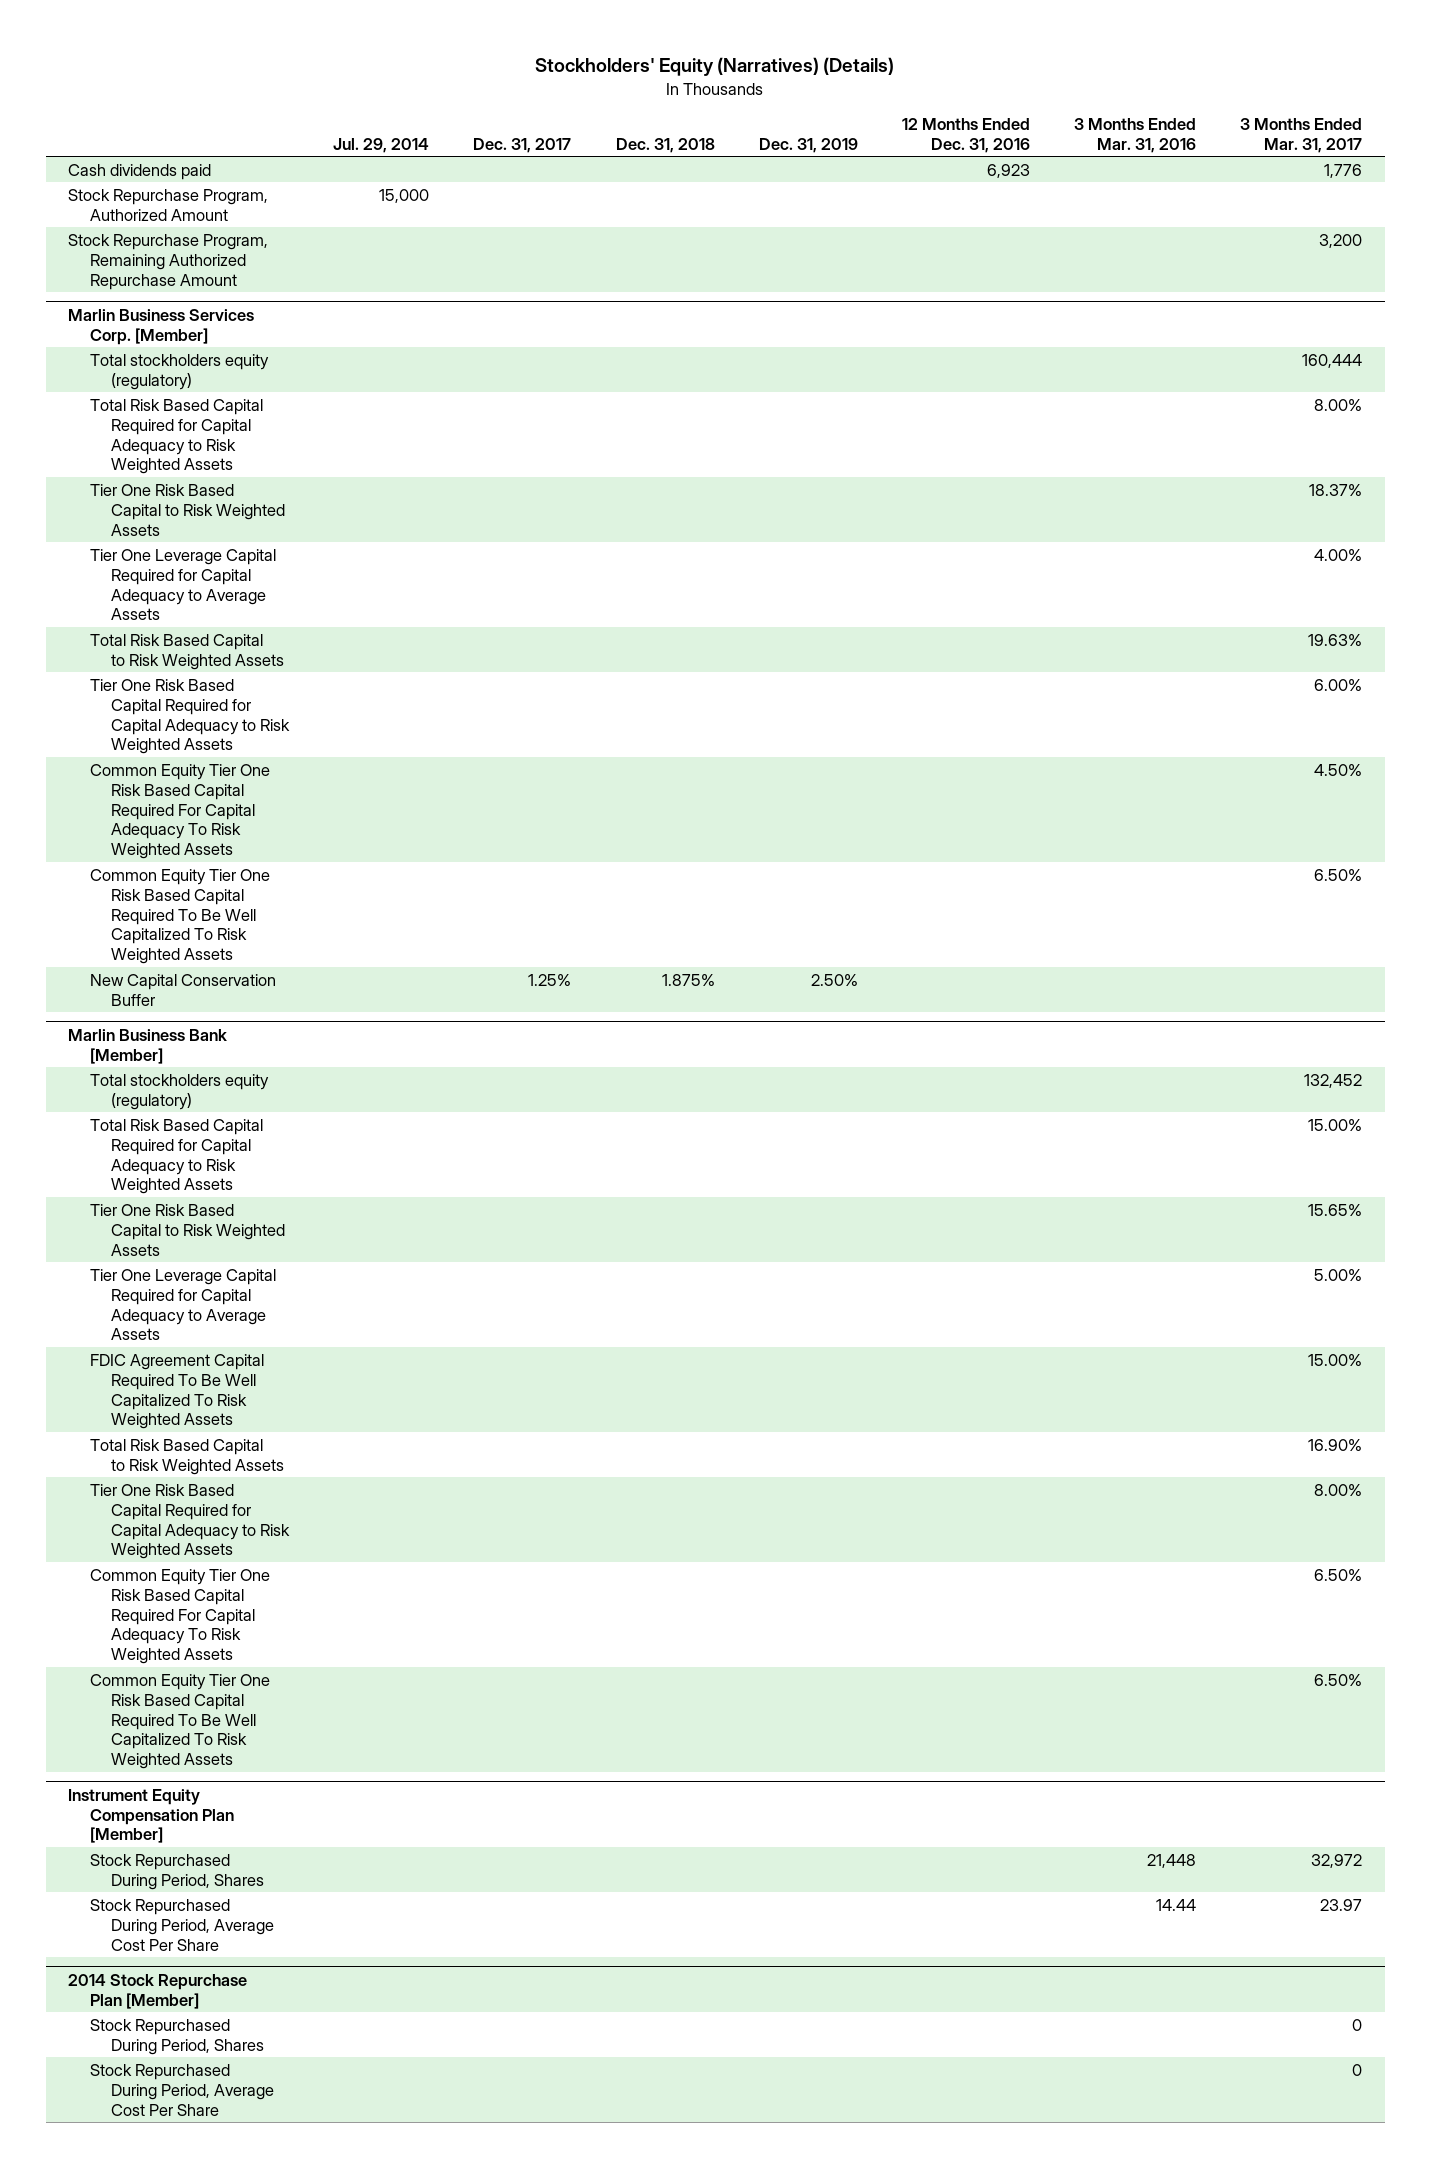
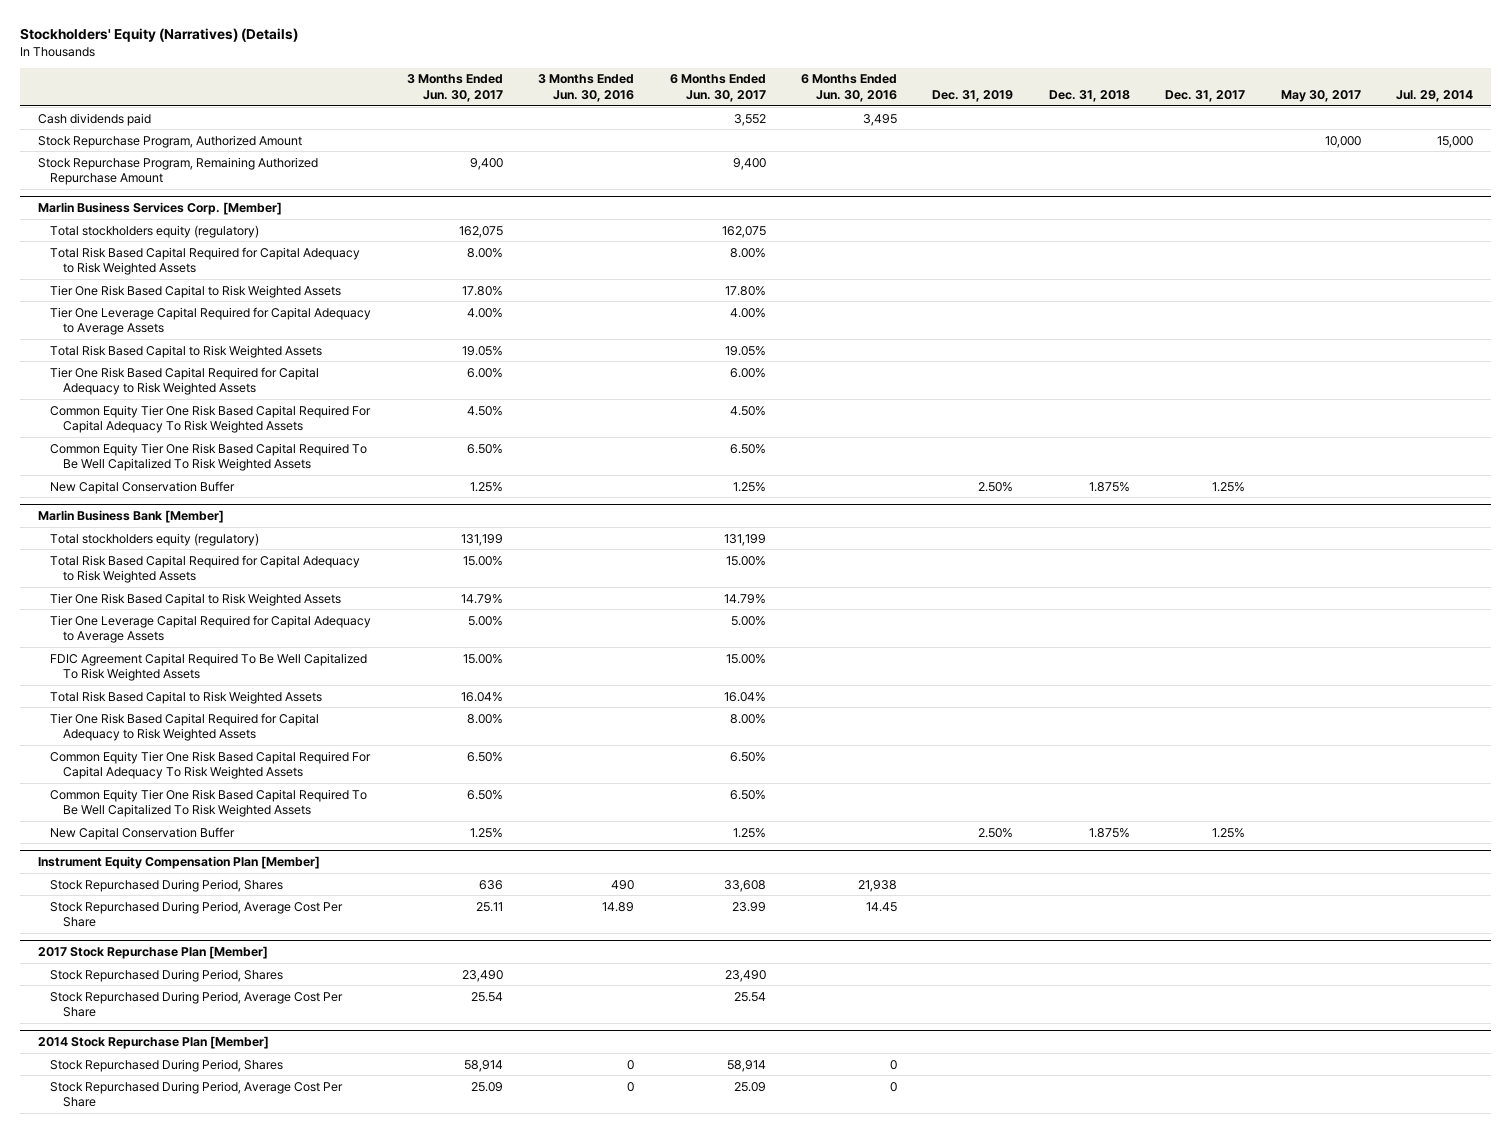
[902,117,1031,153] 12 Months Ended Dec. 31, 2016 -> none
[1074,117,1197,153] 3 Months Ended Mar. 31, 2016 -> none
[1240,117,1363,153] 3 Months Ended Mar. 31, 2017 -> none
none -> [406,74,503,102] 3 Months Ended Jun. 30, 2017
none -> [538,74,635,102] 3 Months Ended Jun. 30, 2016
none -> [669,74,766,102] 6 Months Ended Jun. 30, 2017
none -> [801,74,898,102] 6 Months Ended Jun. 30, 2016
none -> [1280,89,1361,102] May 30, 2017
none -> [50,826,236,840] New Capital Conservation Buffer
none -> [37,946,268,960] 2017 Stock Repurchase Plan [Member]
none -> [50,968,284,982] Stock Repurchased During Period, Shares
none -> [50,990,344,1018] Stock Repurchased During Period, Average Cost Per Share

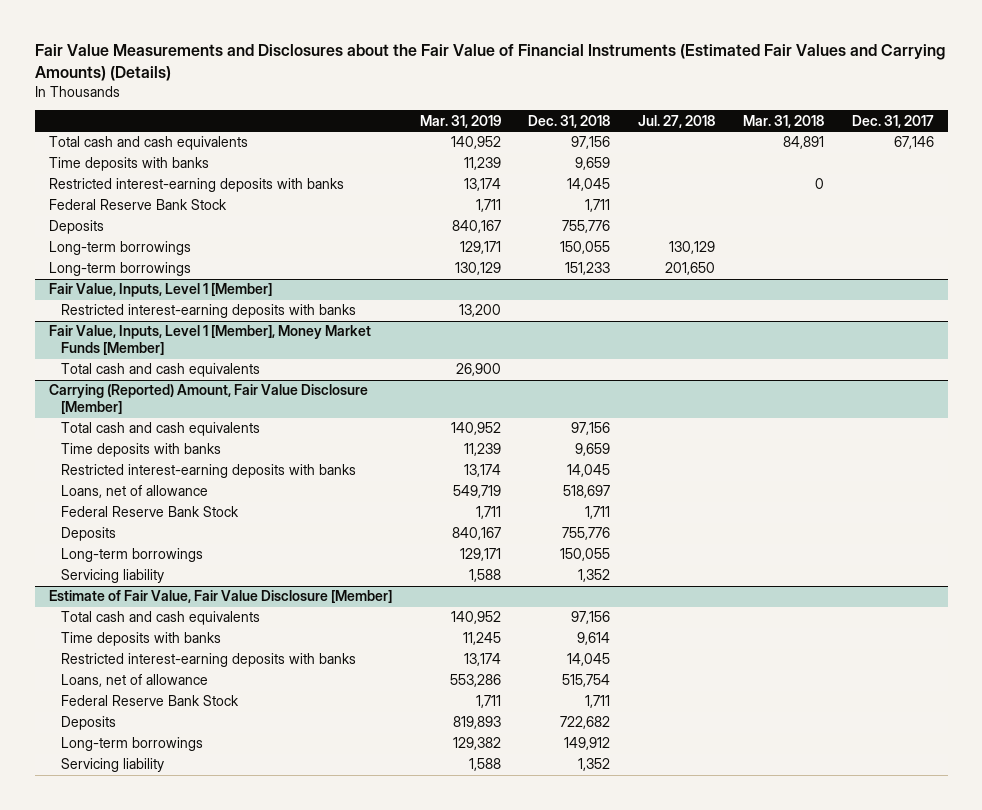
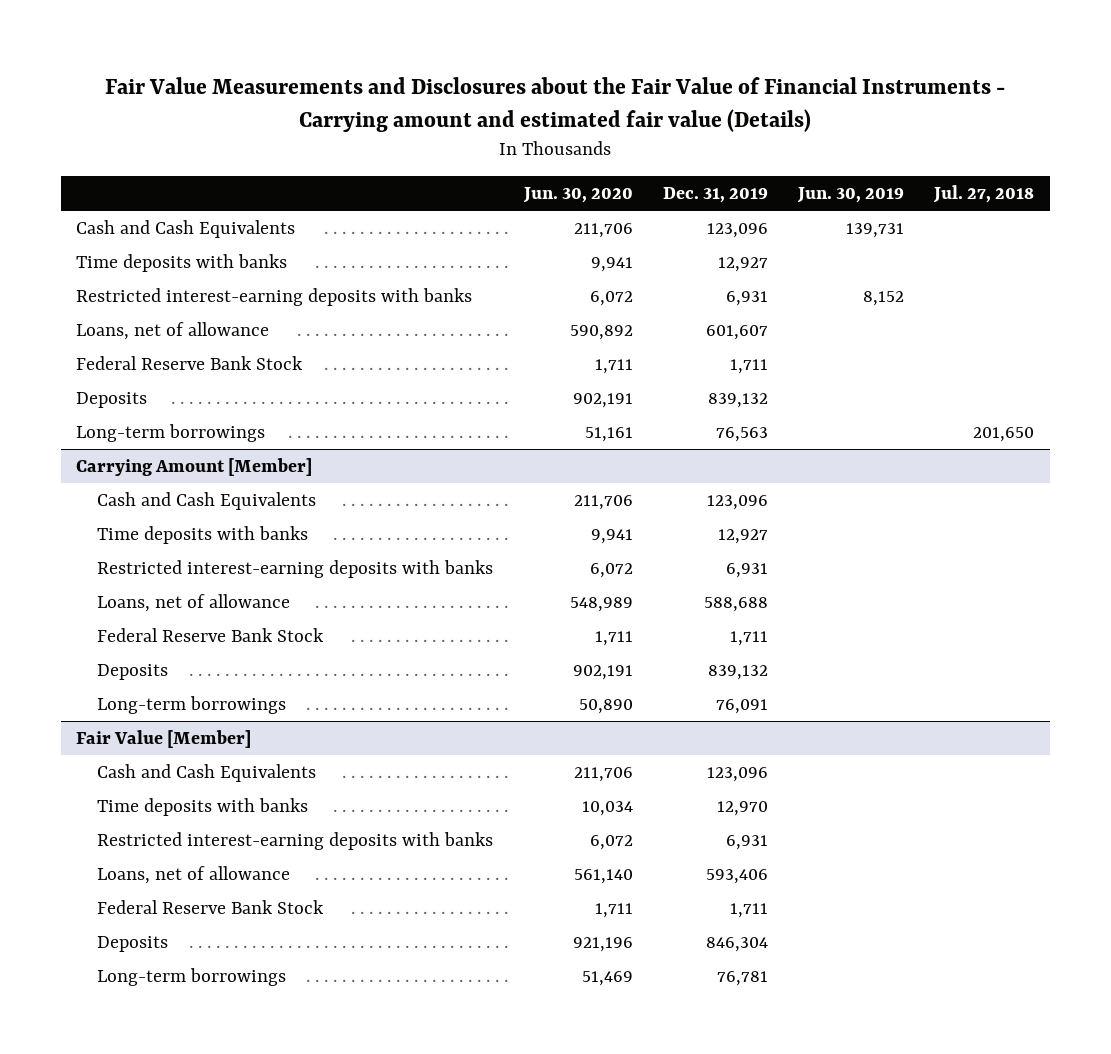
[34,44,945,81] Fair Value Measurements and Disclosures about the Fair Value of Financial Instruments (Estimated Fair Values and Carrying Amounts) (Details) -> [105,76,1006,132] Fair Value Measurements and Disclosures about the Fair Value of Financial Instruments - Carrying amount and estimated fair value (Details)
[419,114,501,128] Mar. 31, 2019 -> none
[528,114,611,128] Dec. 31, 2018 -> none
[742,114,824,128] Mar. 31, 2018 -> none
[851,114,934,128] Dec. 31, 2017 -> none
none -> [522,187,633,204] Jun. 30, 2020
none -> [662,187,768,204] Dec. 31, 2019
none -> [797,187,905,204] Jun. 30, 2019
[48,136,248,151] Total cash and cash equivalents -> [76,219,296,238] Cash and Cash Equivalents
none -> [76,321,270,340] Loans, net of allowance
[48,241,191,256] Long-term borrowings -> none
[48,283,272,298] Fair Value, Inputs, Level 1 [Member] -> none
[60,304,356,319] Restricted interest-earning deposits with banks -> none
[48,325,371,356] Fair Value, Inputs, Level 1 [Member], Money Market Funds [Member] -> none
[60,363,260,378] Total cash and cash equivalents -> none
[48,384,368,415] Carrying (Reported) Amount, Fair Value Disclosure [Member] -> [76,457,313,476] Carrying Amount [Member]
[60,422,260,437] Total cash and cash equivalents -> [97,491,317,510] Cash and Cash Equivalents
[60,569,164,584] Servicing liability -> none
[48,590,392,604] Estimate of Fair Value, Fair Value Disclosure [Member] -> [76,729,252,748] Fair Value [Member]
[60,611,260,626] Total cash and cash equivalents -> [97,763,317,782] Cash and Cash Equivalents
[60,758,164,773] Servicing liability -> none

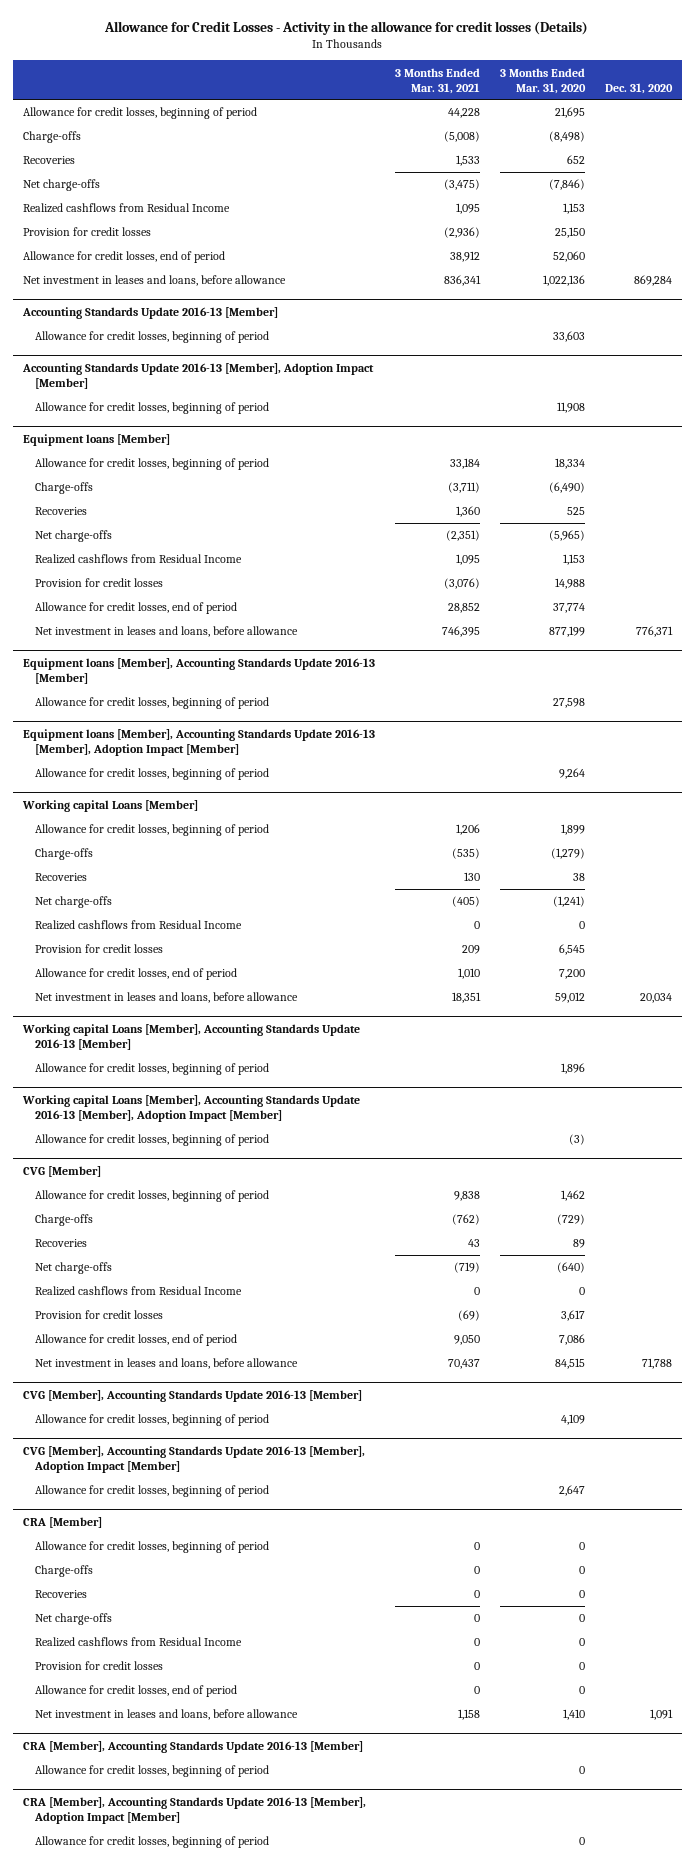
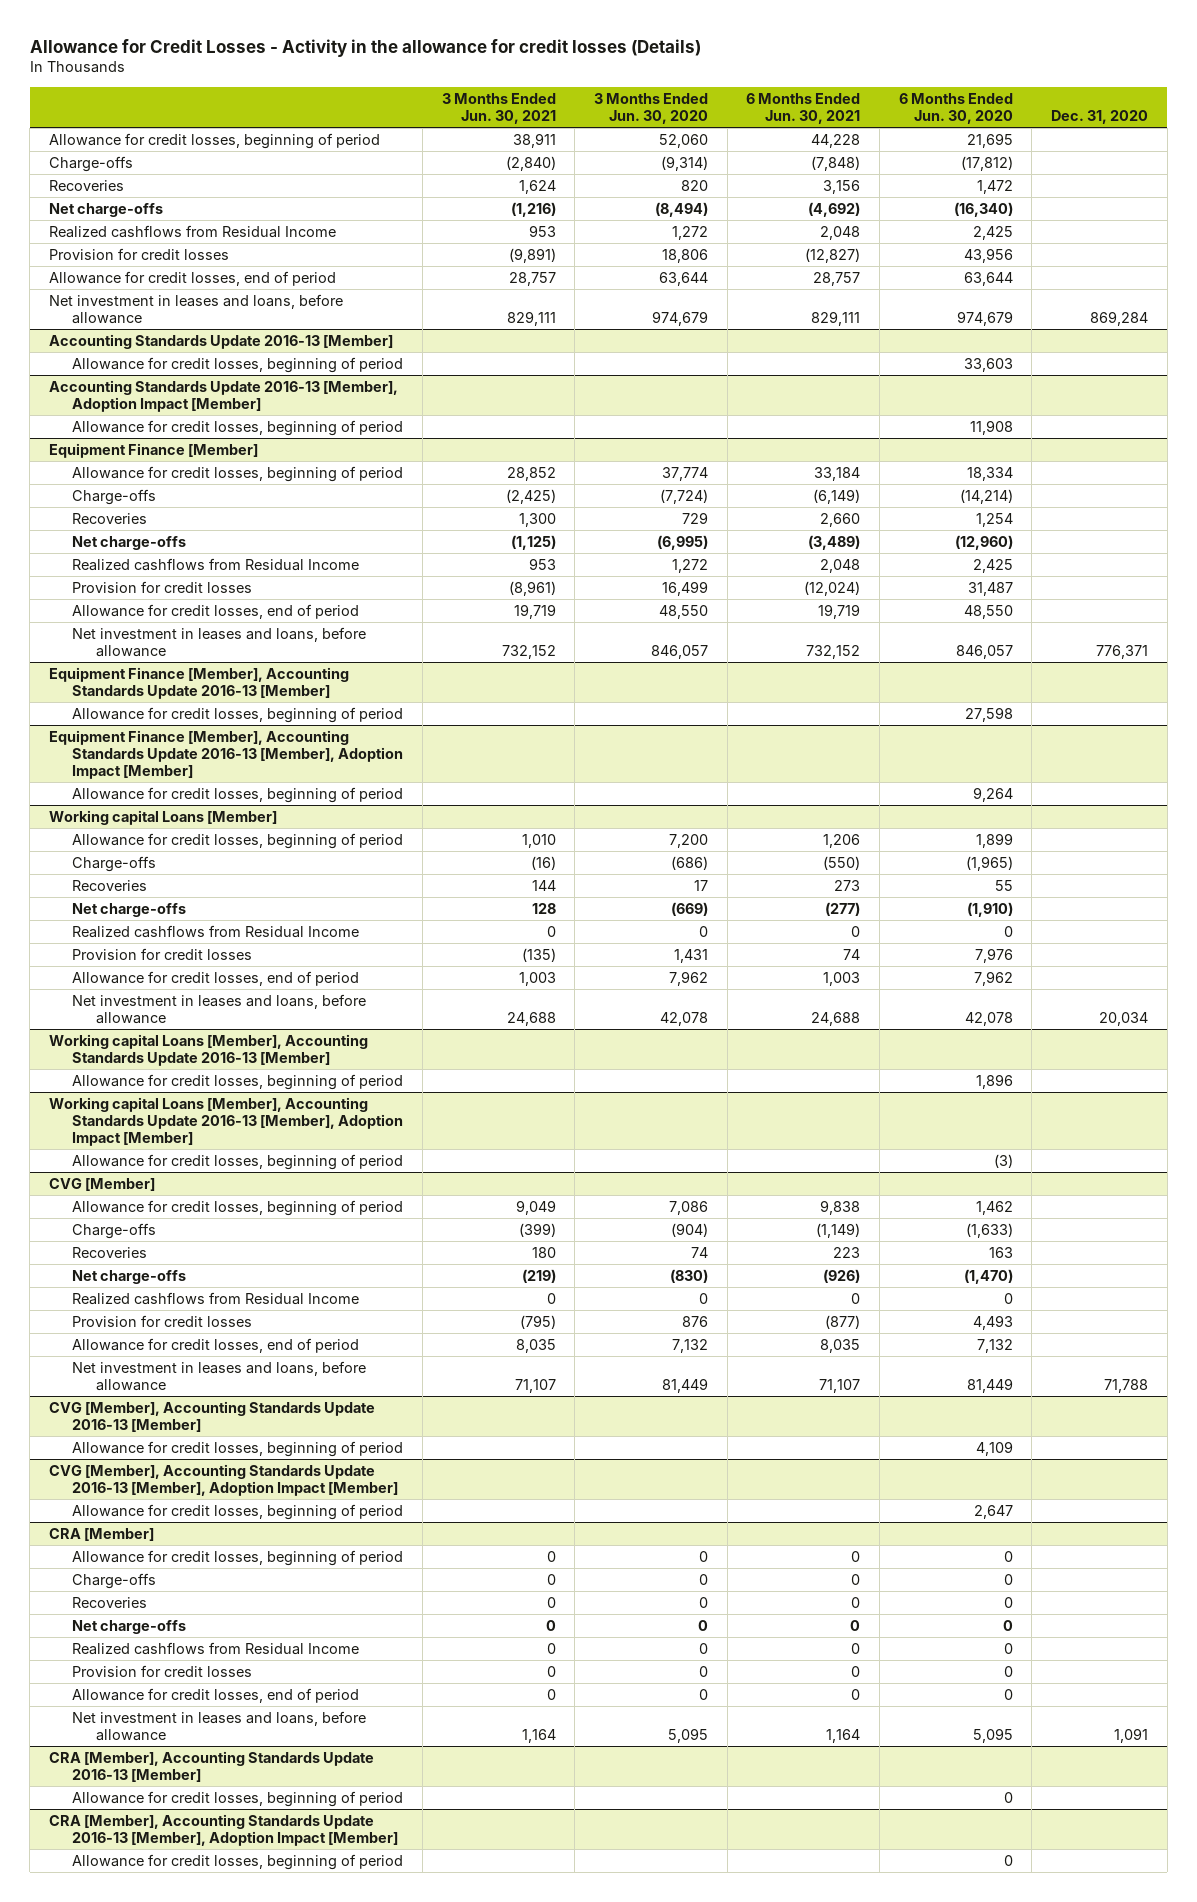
[394,67,480,94] 3 Months Ended Mar. 31, 2021 -> none
[499,67,586,94] 3 Months Ended Mar. 31, 2020 -> none
none -> [441,92,556,125] 3 Months Ended Jun. 30, 2021
none -> [593,92,708,125] 3 Months Ended Jun. 30, 2020
none -> [746,92,861,125] 6 Months Ended Jun. 30, 2021
none -> [898,92,1013,125] 6 Months Ended Jun. 30, 2020
[22,433,170,446] Equipment loans [Member] -> [49,442,259,458] Equipment Finance [Member]
[22,657,375,684] Equipment loans [Member], Accounting Standards Update 2016-13 [Member] -> [49,666,350,700] Equipment Finance [Member], Accounting Standards Update 2016-13 [Member]
[22,728,375,756] Equipment loans [Member], Accounting Standards Update 2016-13 [Member], Adoption Impact [Member] -> [49,729,404,780] Equipment Finance [Member], Accounting Standards Update 2016-13 [Member], Adoption Impact [Member]

